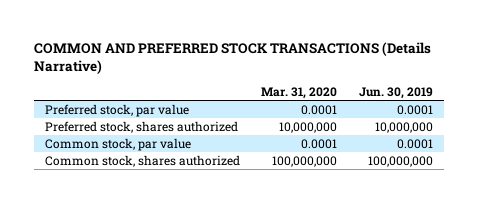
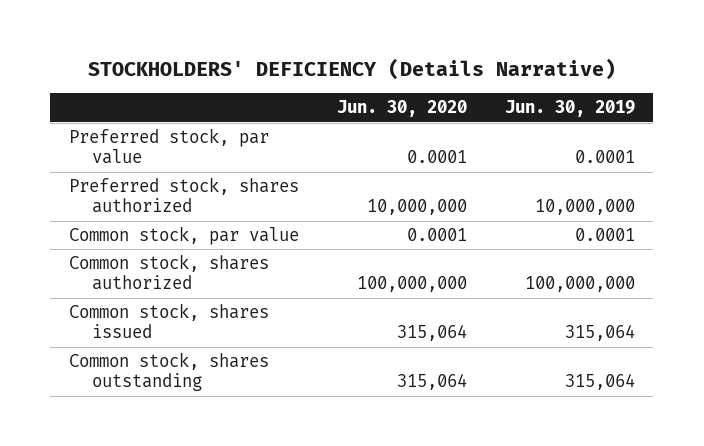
[34,41,432,75] COMMON AND PREFERRED STOCK TRANSACTIONS (Details Narrative) -> [87,58,616,81] STOCKHOLDERS' DEFICIENCY (Details Narrative)
[261,87,338,100] Mar. 31, 2020 -> none
none -> [336,100,467,118] Jun. 30, 2020
none -> [69,303,270,339] Common stock, shares issued
none -> [69,352,270,392] Common stock, shares outstanding

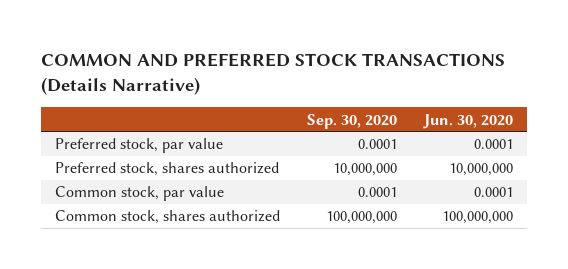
[87,58,616,81] STOCKHOLDERS' DEFICIENCY (Details Narrative) -> [41,53,506,96] COMMON AND PREFERRED STOCK TRANSACTIONS (Details Narrative)
[504,100,635,118] Jun. 30, 2019 -> none
none -> [306,113,397,129] Sep. 30, 2020
[69,303,270,339] Common stock, shares issued -> none
[69,352,270,392] Common stock, shares outstanding -> none

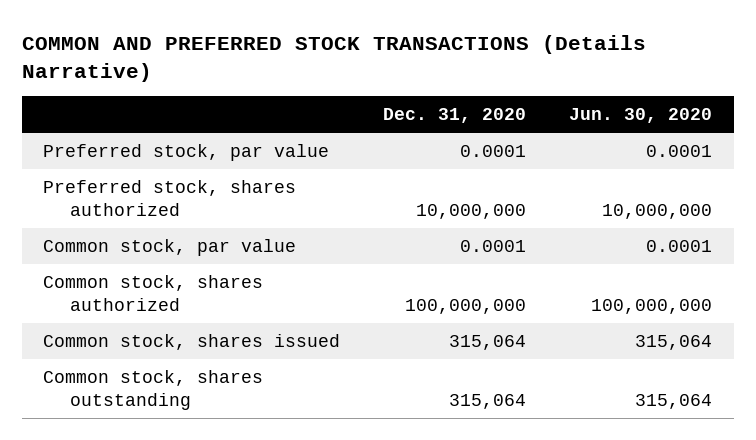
[306,113,397,129] Sep. 30, 2020 -> none
none -> [383,108,527,124] Dec. 31, 2020
none -> [43,333,341,350] Common stock, shares issued
none -> [43,369,264,410] Common stock, shares outstanding

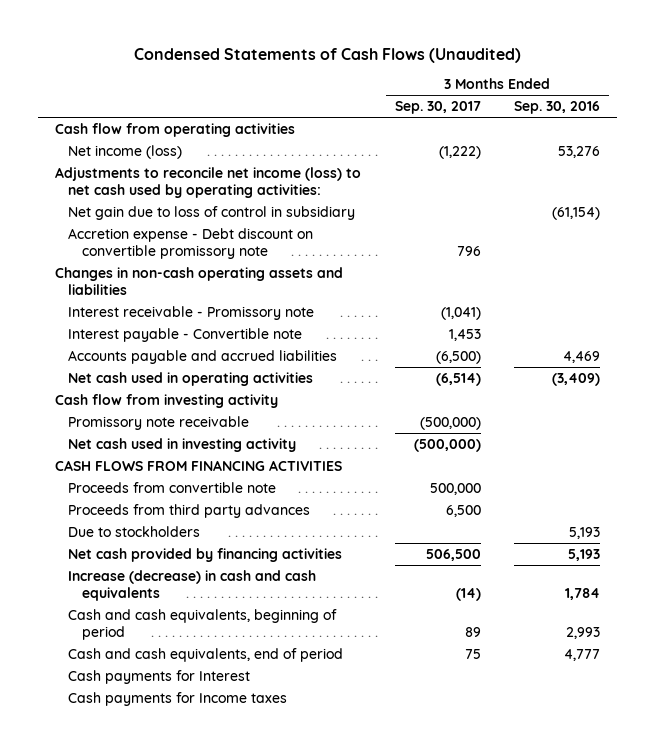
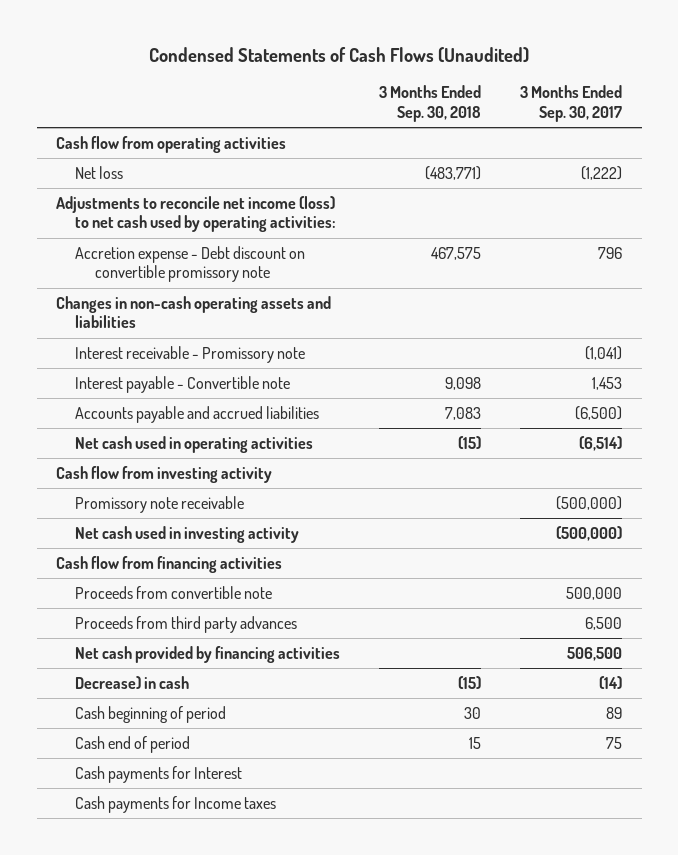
[514,101,601,115] Sep. 30, 2016 -> none
none -> [379,85,482,122] 3 Months Ended Sep. 30, 2018
[68,144,183,159] Net income (loss) -> [75,166,124,180] Net loss
[68,205,356,220] Net gain due to loss of control in subsidiary -> none
[54,459,342,471] CASH FLOWS FROM FINANCING ACTIVITIES -> [56,556,283,574] Cash flow from financing activities
[68,525,201,537] Due to stockholders -> none
[68,569,317,601] Increase (decrease) in cash and cash equivalents -> [75,676,190,690] Decrease) in cash
[68,608,338,640] Cash and cash equivalents, beginning of period -> [75,706,227,724] Cash beginning of period
[68,647,344,662] Cash and cash equivalents, end of period -> [75,736,191,754] Cash end of period

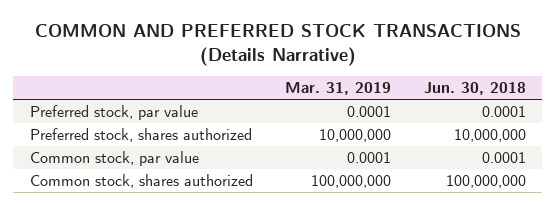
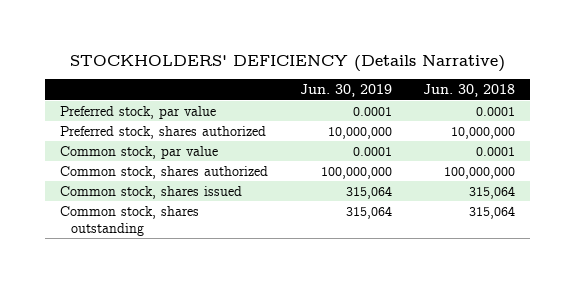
[34,24,521,66] COMMON AND PREFERRED STOCK TRANSACTIONS (Details Narrative) -> [69,54,505,72] STOCKHOLDERS' DEFICIENCY (Details Narrative)
[285,82,392,96] Mar. 31, 2019 -> none
none -> [299,84,392,98] Jun. 30, 2019
none -> [60,185,243,199] Common stock, shares issued
none -> [60,205,200,236] Common stock, shares outstanding

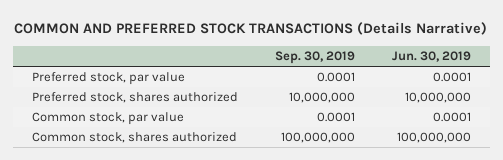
[69,54,505,72] STOCKHOLDERS' DEFICIENCY (Details Narrative) -> [14,21,488,35] COMMON AND PREFERRED STOCK TRANSACTIONS (Details Narrative)
[422,84,515,98] Jun. 30, 2018 -> none
none -> [274,51,355,65] Sep. 30, 2019
[60,185,243,199] Common stock, shares issued -> none
[60,205,200,236] Common stock, shares outstanding -> none

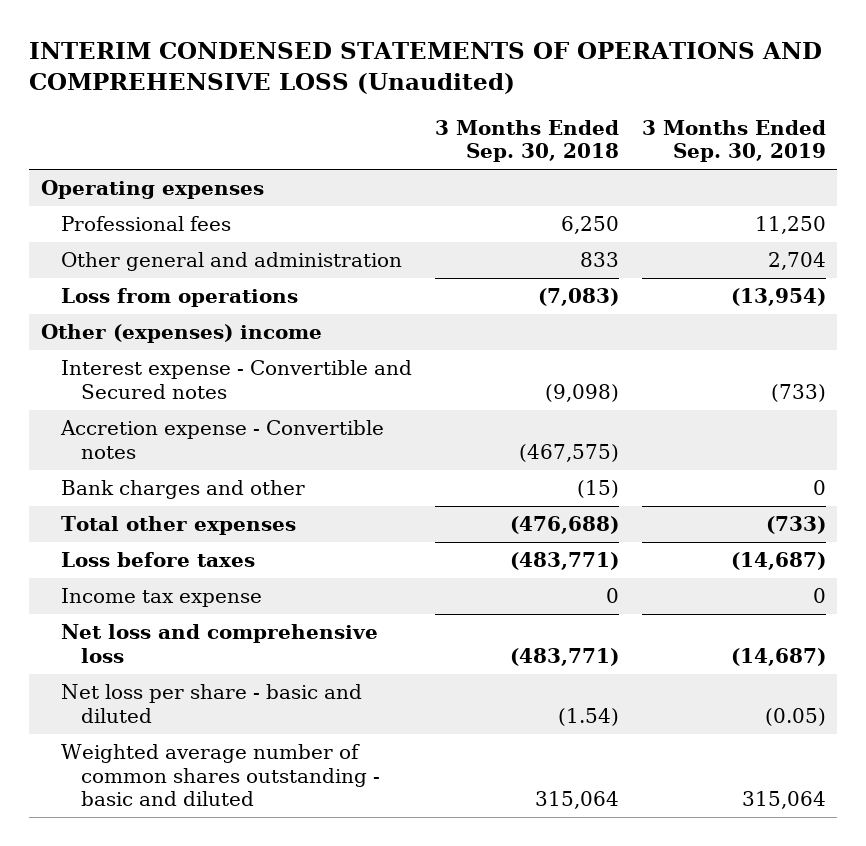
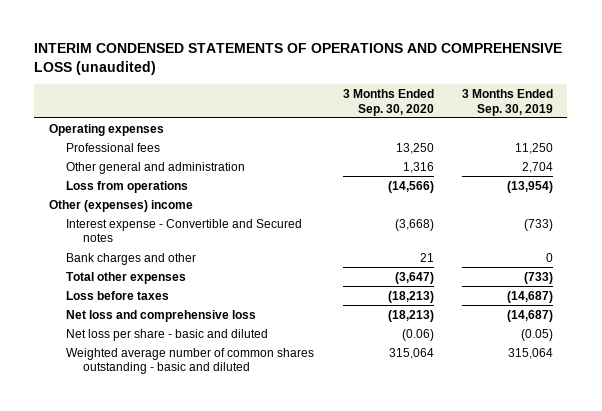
[28,42,822,94] INTERIM CONDENSED STATEMENTS OF OPERATIONS AND COMPREHENSIVE LOSS (Unaudited) -> [34,43,563,76] INTERIM CONDENSED STATEMENTS OF OPERATIONS AND COMPREHENSIVE LOSS (unaudited)
[434,119,619,163] 3 Months Ended Sep. 30, 2018 -> none
none -> [342,88,434,116] 3 Months Ended Sep. 30, 2020
[59,420,384,459] Accretion expense - Convertible notes -> none
[60,588,262,608] Income tax expense -> none

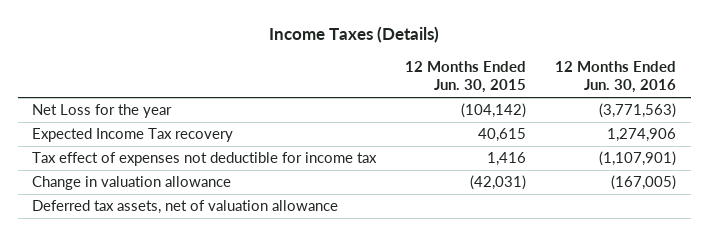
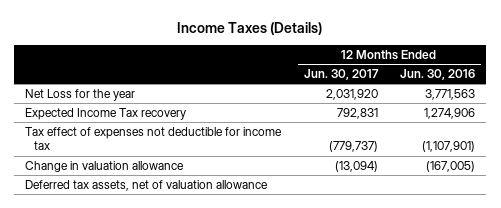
[405,60,527,94] 12 Months Ended Jun. 30, 2015 -> none
none -> [303,69,379,81] Jun. 30, 2017
[599,103,677,119] (3,771,563) -> [425,89,476,101] 3,771,563

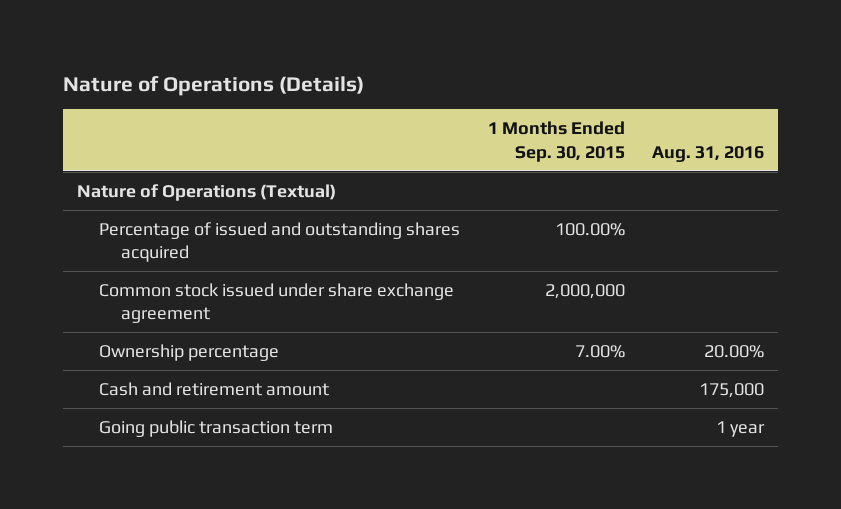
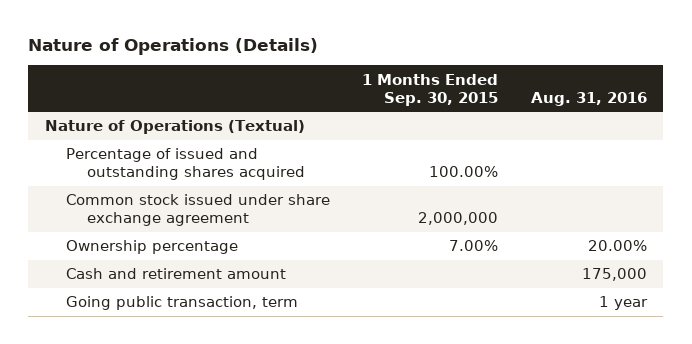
[98,419,333,437] Going public transaction term -> [65,296,298,311] Going public transaction, term

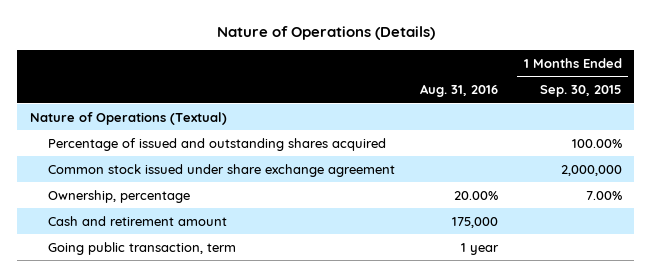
[65,240,238,255] Ownership percentage -> [47,189,190,203] Ownership, percentage

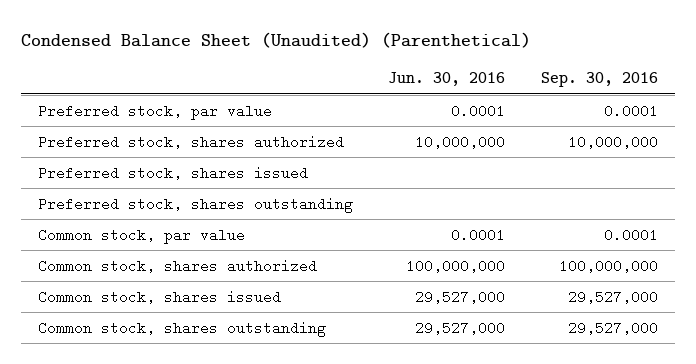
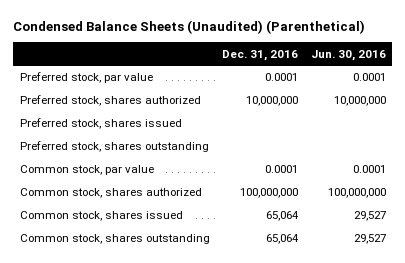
[20,32,531,49] Condensed Balance Sheet (Unaudited) (Parenthetical) -> [13,19,366,34] Condensed Balance Sheets (Unaudited) (Parenthetical)
[540,72,658,88] Sep. 30, 2016 -> none
none -> [222,49,299,61] Dec. 31, 2016
[415,289,506,304] 29,527,000 -> [353,211,386,222] 29,527
[415,320,506,335] 29,527,000 -> [353,234,386,245] 29,527

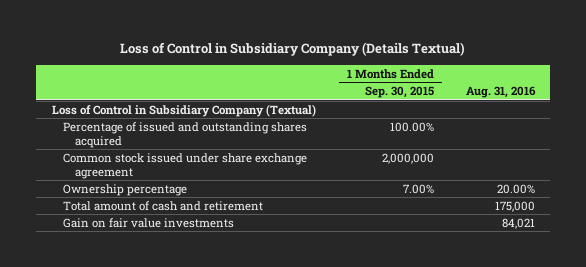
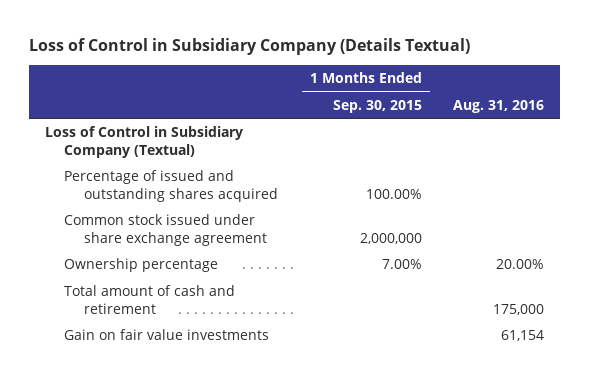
[501,217,535,229] 84,021 -> [501,330,545,342] 61,154

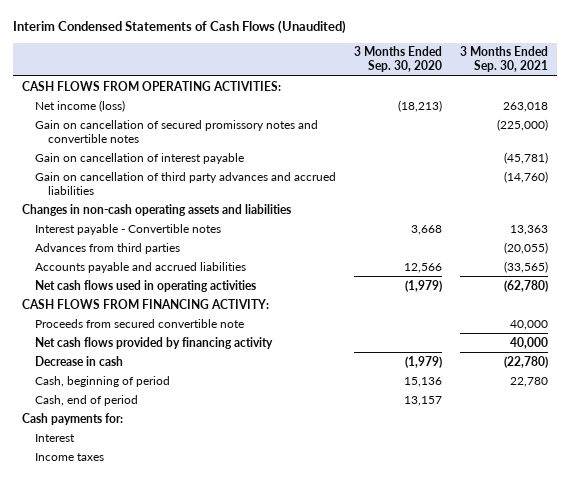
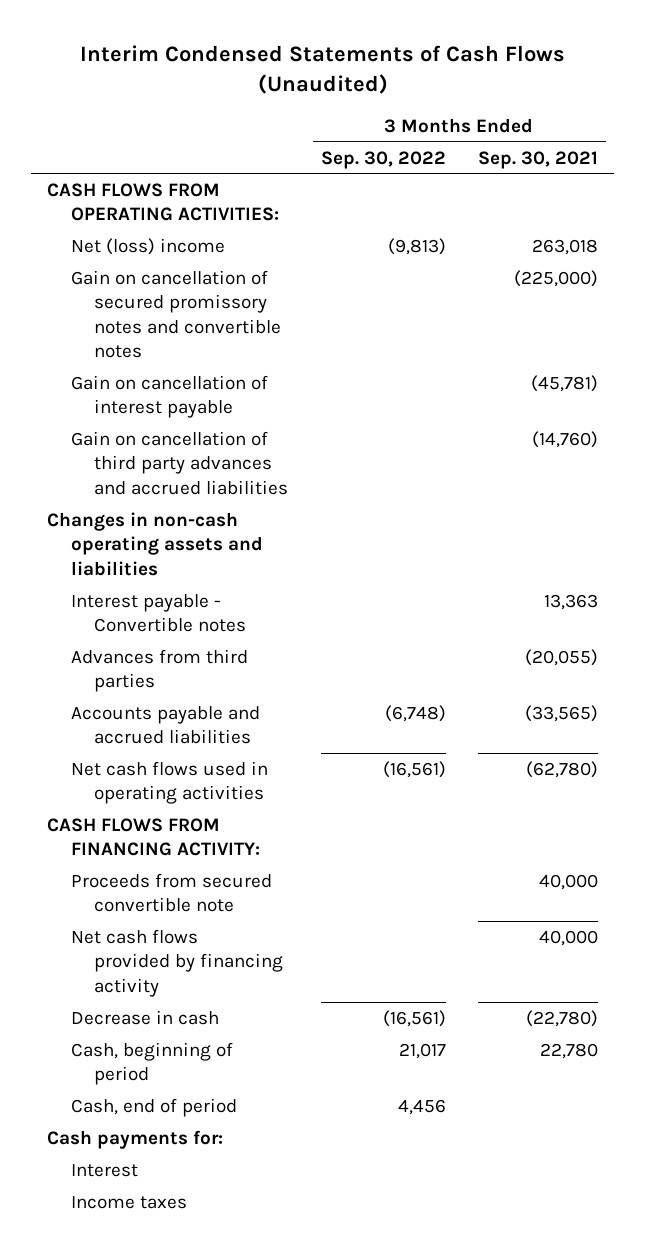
[353,46,442,73] 3 Months Ended Sep. 30, 2020 -> none
none -> [320,150,446,169] Sep. 30, 2022
[34,99,125,112] Net income (loss) -> [70,237,225,255] Net (loss) income

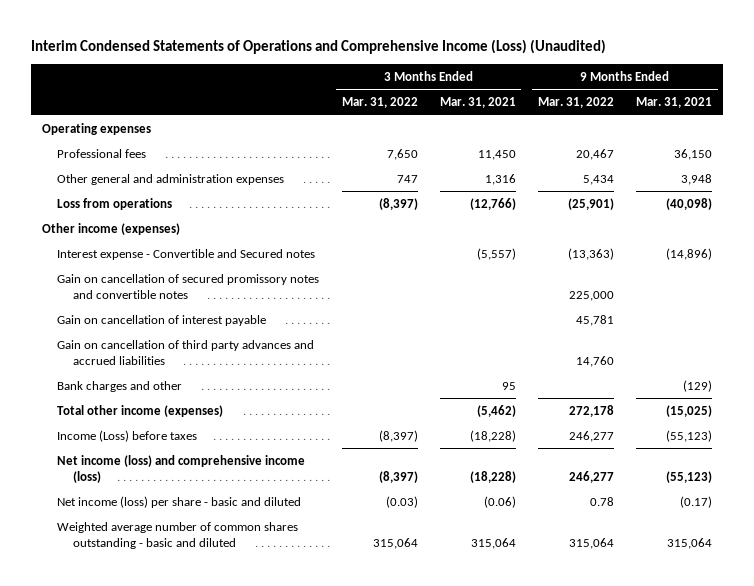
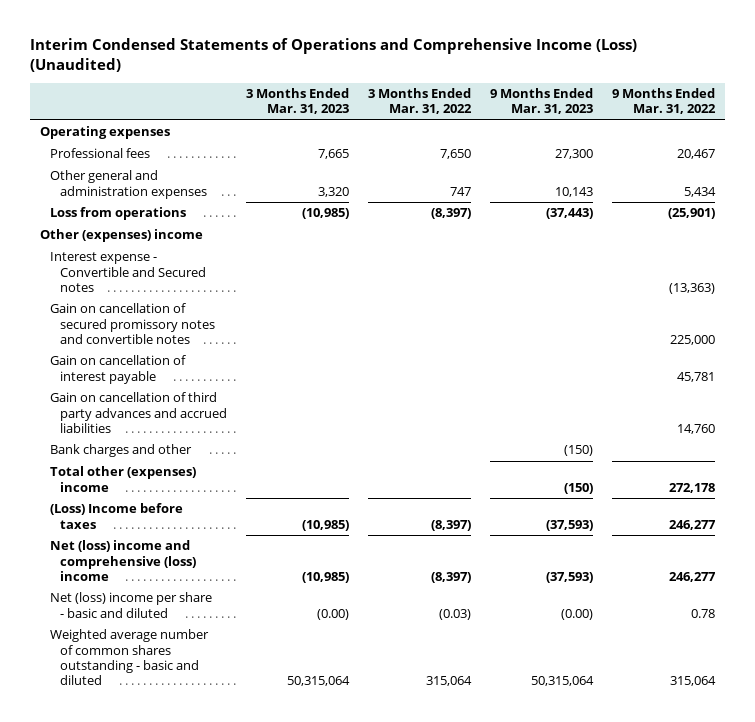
[439,97,516,109] Mar. 31, 2021 -> none
[636,97,713,109] Mar. 31, 2021 -> none
none -> [245,88,349,115] 3 Months Ended Mar. 31, 2023
none -> [490,88,594,115] 9 Months Ended Mar. 31, 2023
[41,222,180,235] Other income (expenses) -> [40,229,204,243] Other (expenses) income
[57,404,224,417] Total other income (expenses) -> [49,466,196,492] Total other (expenses) income
[57,429,198,442] Income (Loss) before taxes -> [49,503,183,529] (Loss) Income before taxes
[57,454,306,483] Net income (loss) and comprehensive income (loss) -> [49,540,196,582] Net (loss) income and comprehensive (loss) income
[57,495,302,508] Net income (loss) per share - basic and diluted -> [49,592,212,618] Net (loss) income per share - basic and diluted

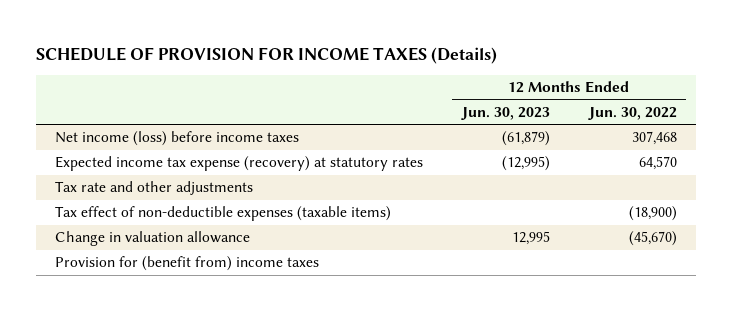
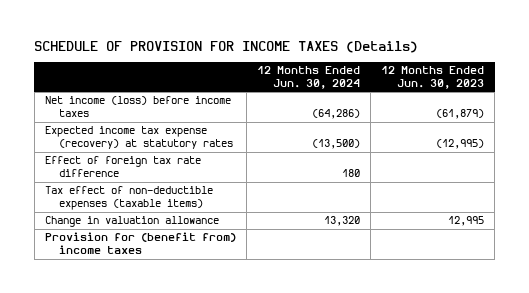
[587,106,677,120] Jun. 30, 2022 -> none
none -> [256,66,360,89] 12 Months Ended Jun. 30, 2024
[55,181,254,196] Tax rate and other adjustments -> [44,156,201,178] Effect of foreign tax rate difference

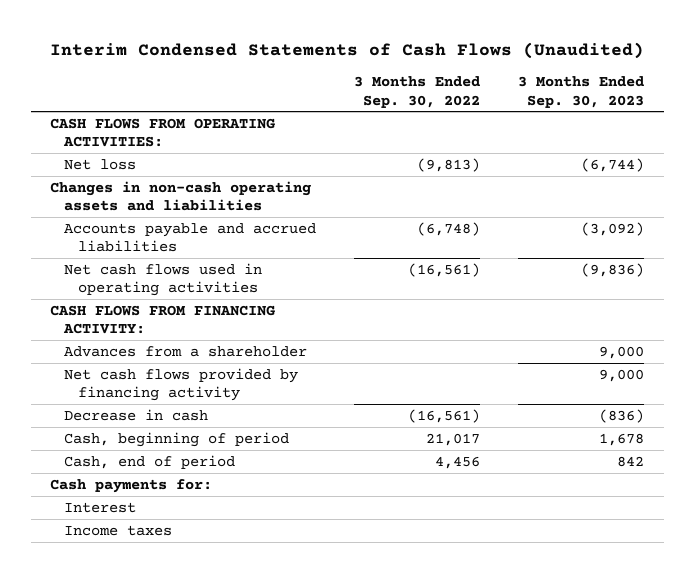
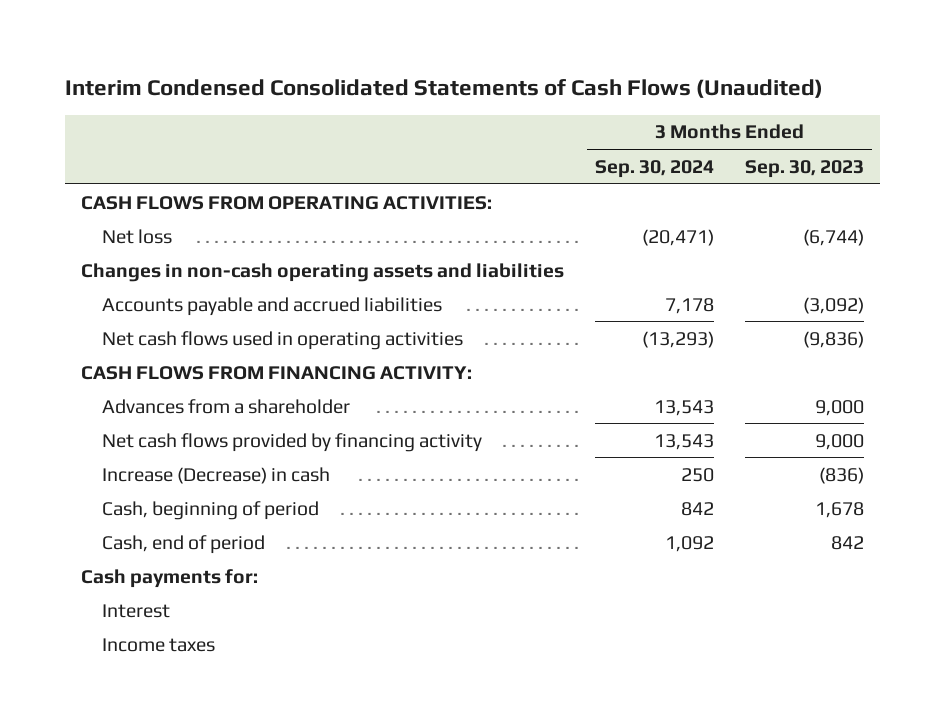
[50,41,645,59] Interim Condensed Statements of Cash Flows (Unaudited) -> [65,79,824,99] Interim Condensed Consolidated Statements of Cash Flows (Unaudited)
[354,76,481,108] 3 Months Ended Sep. 30, 2022 -> none
none -> [594,159,714,178] Sep. 30, 2024
[63,408,208,421] Decrease in cash -> [101,466,330,484] Increase (Decrease) in cash

